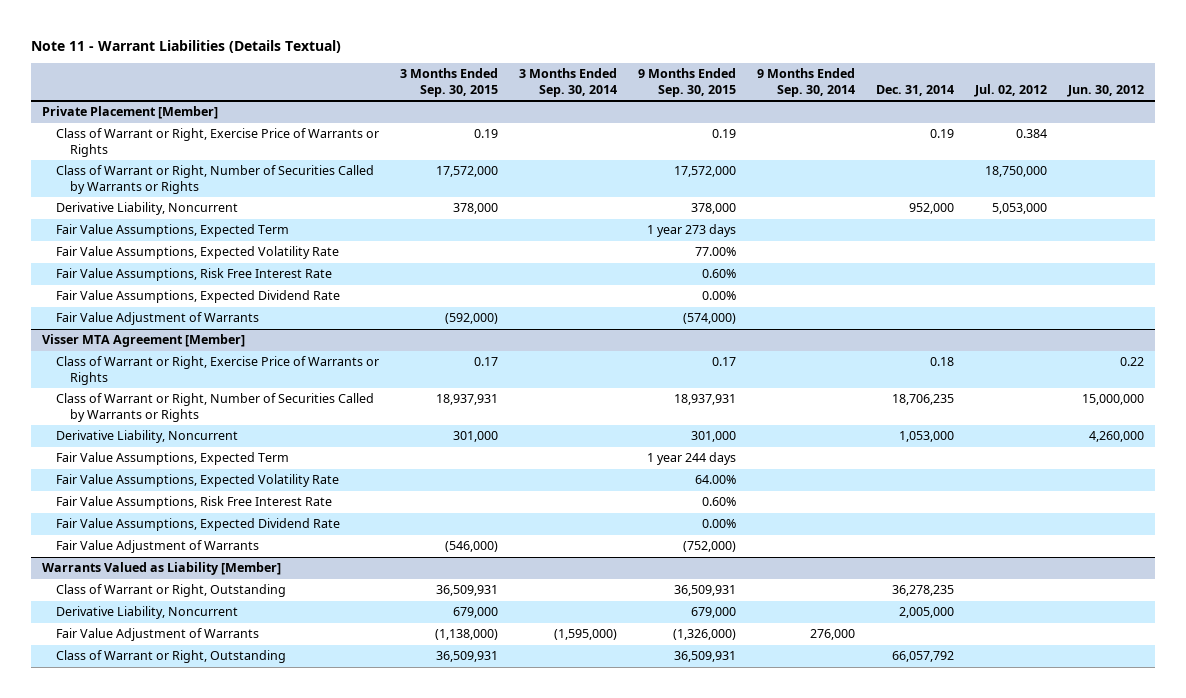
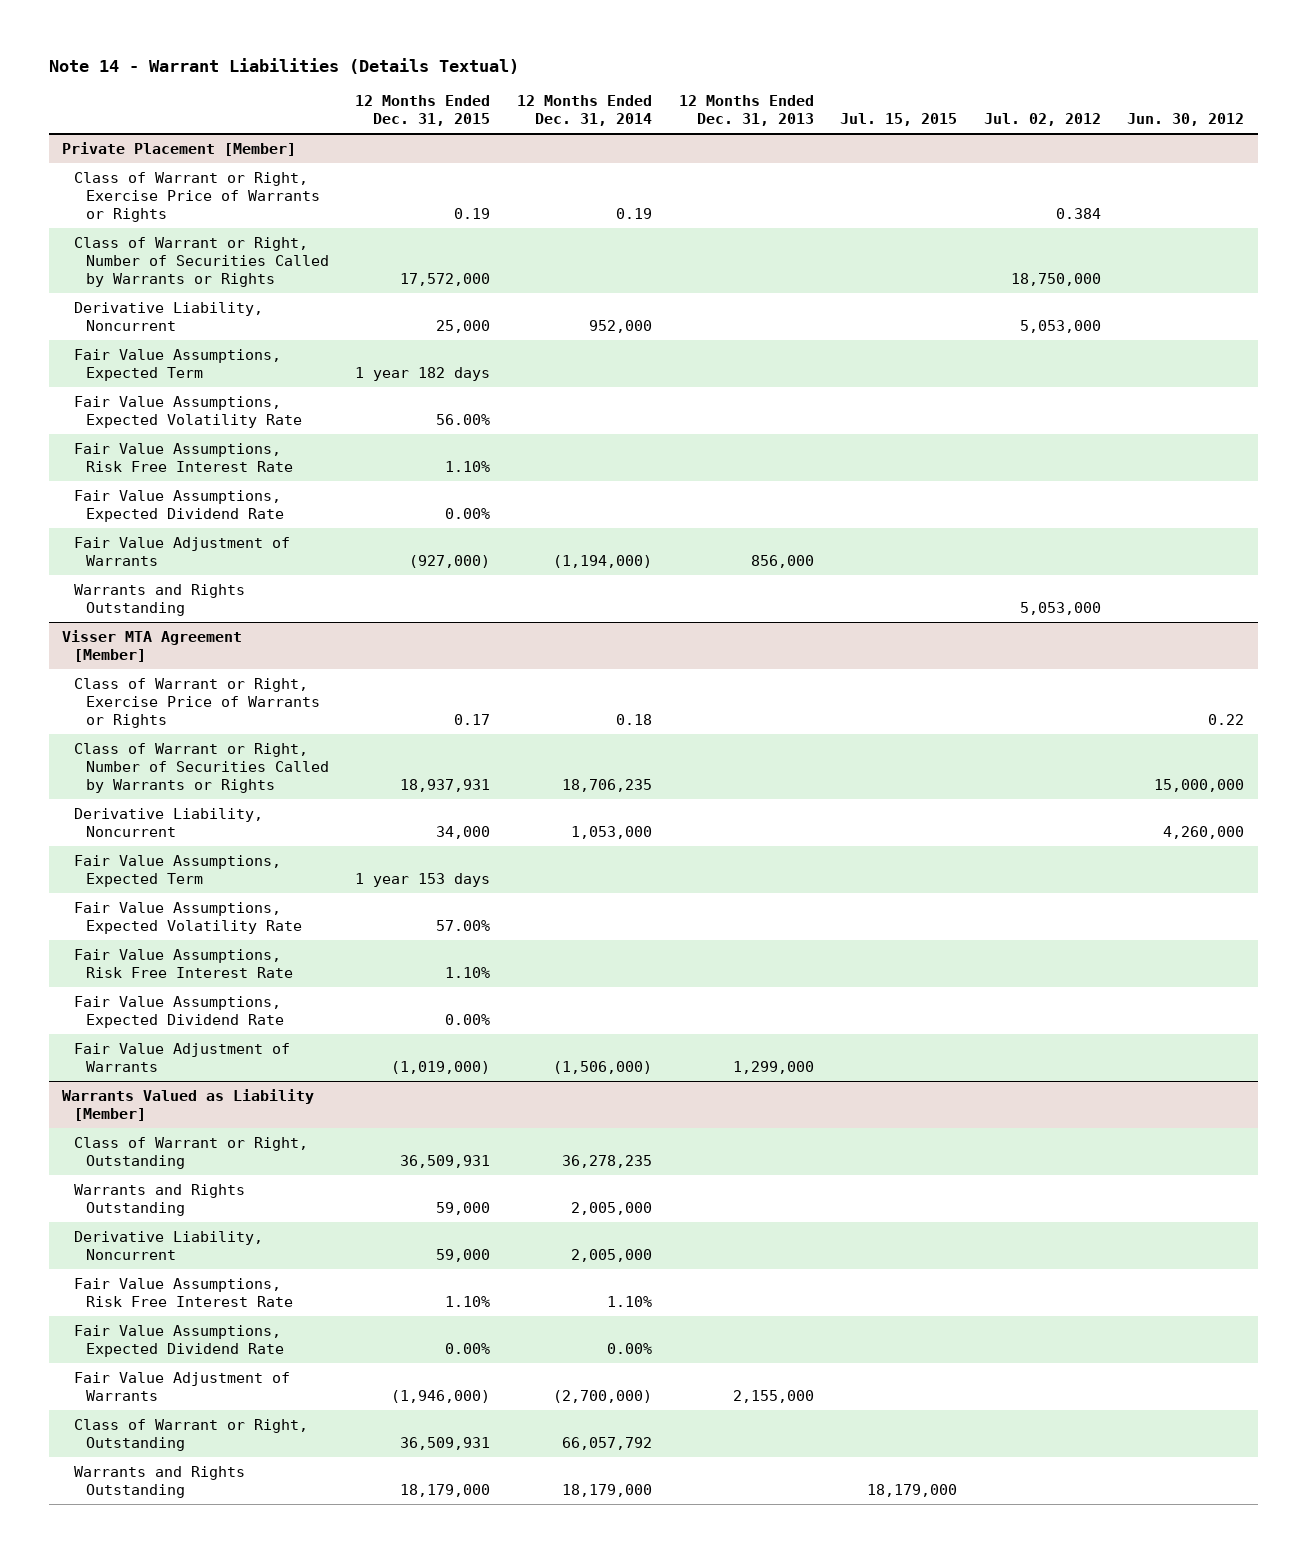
[31,39,342,53] Note 11 - Warrant Liabilities (Details Textual) -> [48,57,519,74] Note 14 - Warrant Liabilities (Details Textual)
[400,68,499,97] 3 Months Ended Sep. 30, 2015 -> none
[519,68,618,97] 3 Months Ended Sep. 30, 2014 -> none
[638,68,737,97] 9 Months Ended Sep. 30, 2015 -> none
[757,68,856,97] 9 Months Ended Sep. 30, 2014 -> none
[876,84,955,96] Dec. 31, 2014 -> none
none -> [355,95,491,127] 12 Months Ended Dec. 31, 2015
none -> [516,95,652,127] 12 Months Ended Dec. 31, 2014
none -> [678,95,814,127] 12 Months Ended Dec. 31, 2013
none -> [840,113,958,127] Jul. 15, 2015
none -> [73,584,245,616] Warrants and Rights Outstanding
none -> [73,1184,245,1216] Warrants and Rights Outstanding
none -> [73,1278,293,1307] Fair Value Assumptions, Risk Free Interest Rate
none -> [73,1325,284,1357] Fair Value Assumptions, Expected Dividend Rate
none -> [73,1466,245,1498] Warrants and Rights Outstanding

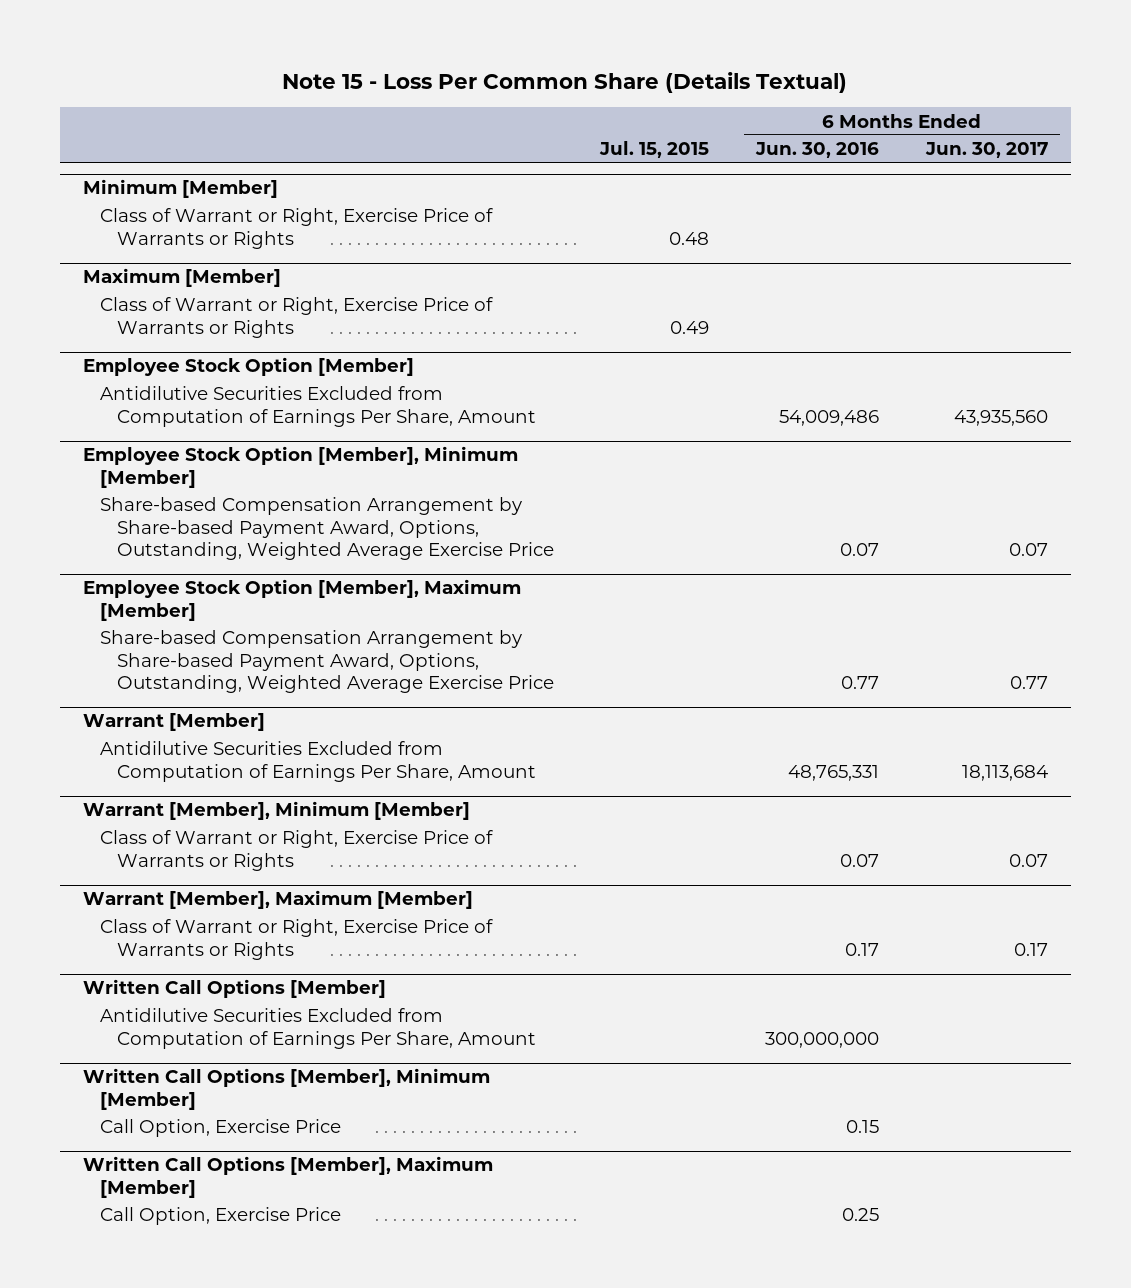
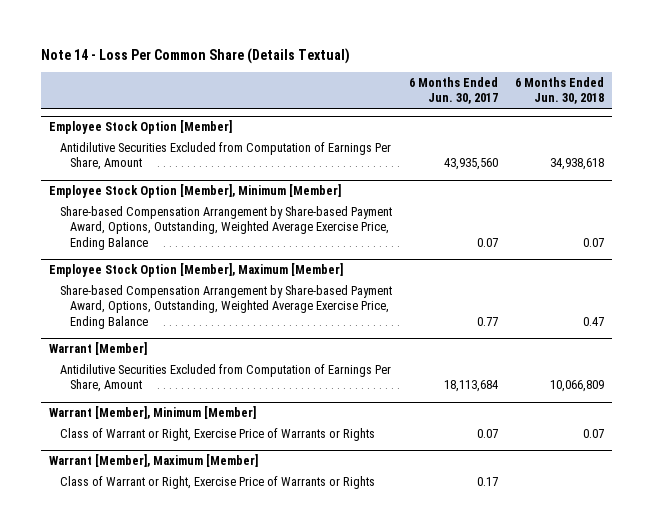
[282,71,848,93] Note 15 - Loss Per Common Share (Details Textual) -> [40,47,350,64] Note 14 - Loss Per Common Share (Details Textual)
[599,140,710,158] Jul. 15, 2015 -> none
[755,141,880,158] Jun. 30, 2016 -> none
none -> [514,76,604,105] 6 Months Ended Jun. 30, 2018
[83,179,279,199] Minimum [Member] -> none
[99,208,493,249] Class of Warrant or Right, Exercise Price of Warrants or Rights -> none
[83,268,282,288] Maximum [Member] -> none
[99,297,493,338] Class of Warrant or Right, Exercise Price of Warrants or Rights -> none
[99,497,554,560] Share-based Compensation Arrangement by Share-based Payment Award, Options, Outstanding, Weighted Average Exercise Price -> [59,205,392,250] Share-based Compensation Arrangement by Share-based Payment Award, Options, Outstanding, Weighted Average Exercise Price, Ending Balance
[99,630,554,693] Share-based Compensation Arrangement by Share-based Payment Award, Options, Outstanding, Weighted Average Exercise Price -> [59,284,392,329] Share-based Compensation Arrangement by Share-based Payment Award, Options, Outstanding, Weighted Average Exercise Price, Ending Balance
[83,979,387,999] Written Call Options [Member] -> none
[99,1008,536,1049] Antidilutive Securities Excluded from Computation of Earnings Per Share, Amount -> none
[83,1068,491,1110] Written Call Options [Member], Minimum [Member] -> none
[99,1119,341,1138] Call Option, Exercise Price -> none
[83,1156,494,1198] Written Call Options [Member], Maximum [Member] -> none
[99,1207,341,1226] Call Option, Exercise Price -> none

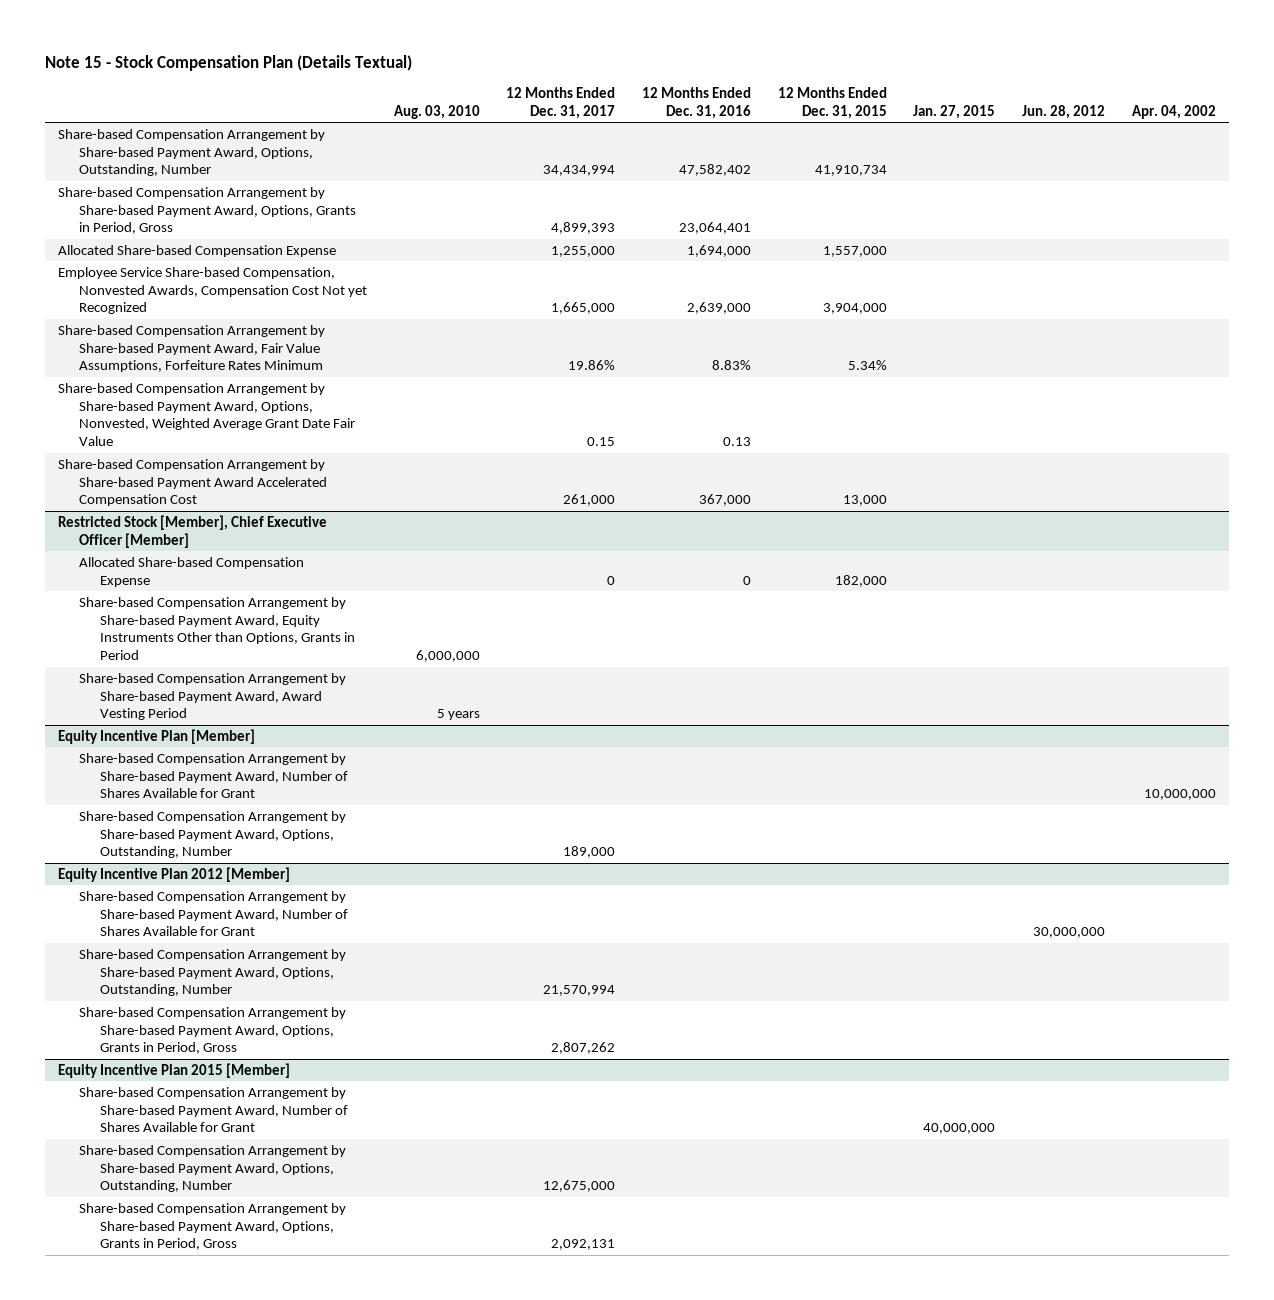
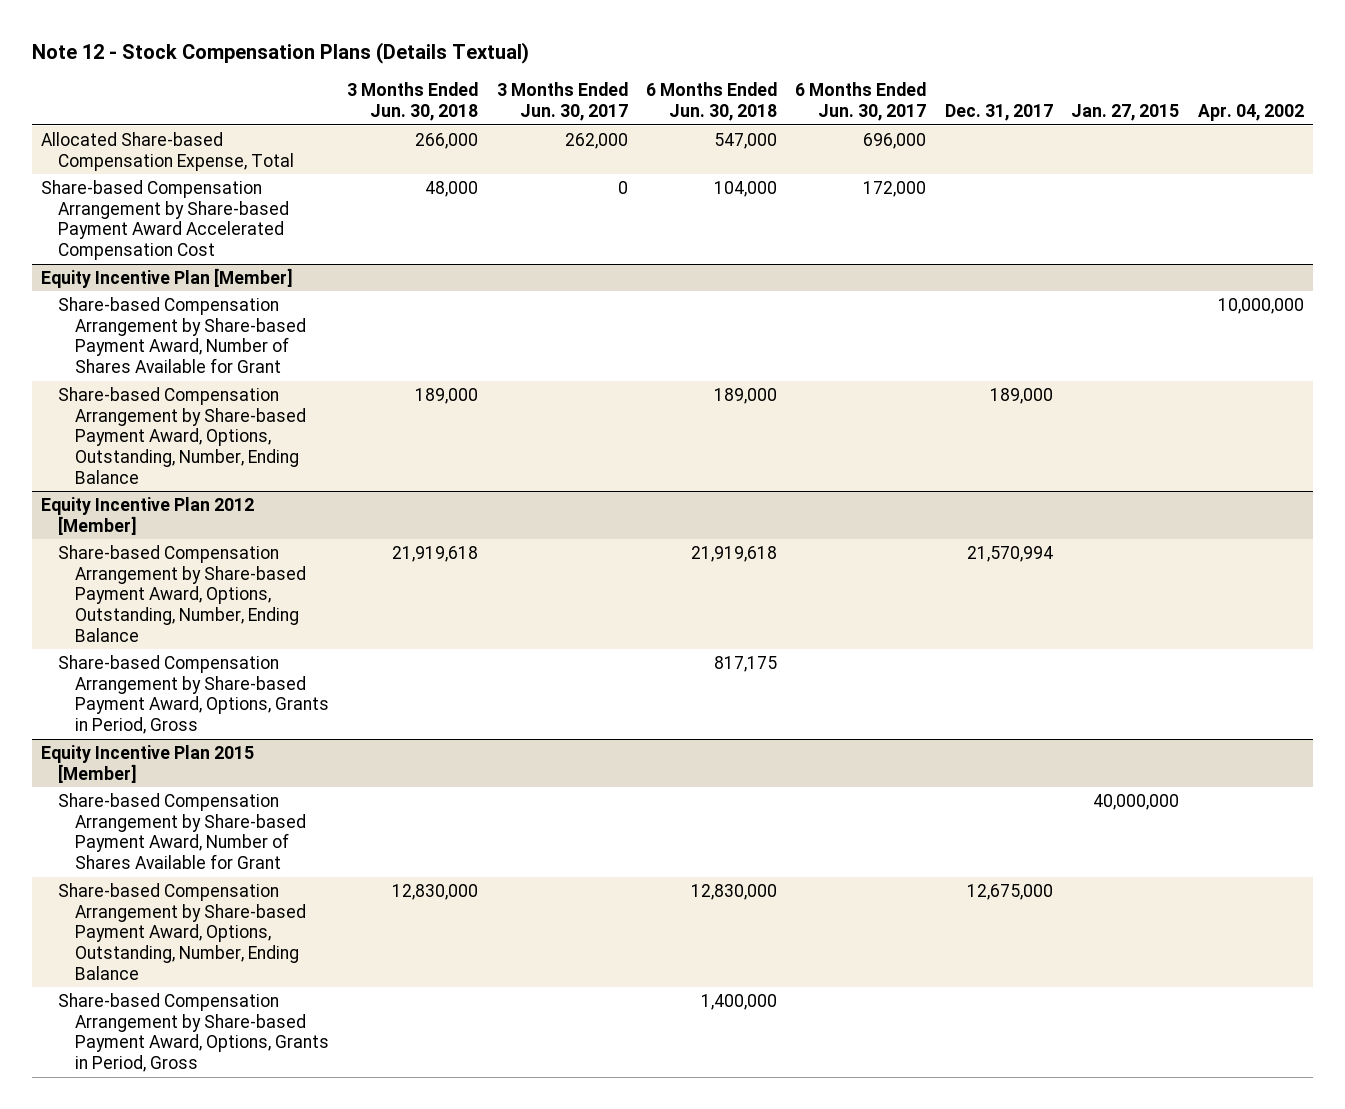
[45,54,413,71] Note 15 - Stock Compensation Plan (Details Textual) -> [31,42,529,65] Note 12 - Stock Compensation Plans (Details Textual)
[393,104,480,119] Aug. 03, 2010 -> none
[506,87,616,119] 12 Months Ended Dec. 31, 2017 -> none
[642,87,752,119] 12 Months Ended Dec. 31, 2016 -> none
[777,87,887,119] 12 Months Ended Dec. 31, 2015 -> none
[1022,104,1106,119] Jun. 28, 2012 -> none
none -> [347,82,479,122] 3 Months Ended Jun. 30, 2018
none -> [496,82,628,122] 3 Months Ended Jun. 30, 2017
none -> [646,82,778,122] 6 Months Ended Jun. 30, 2018
none -> [795,82,927,122] 6 Months Ended Jun. 30, 2017
none -> [944,104,1053,122] Dec. 31, 2017
[58,128,326,177] Share-based Compensation Arrangement by Share-based Payment Award, Options, Outstanding, Number -> none
[58,186,357,235] Share-based Compensation Arrangement by Share-based Payment Award, Options, Grants in Period, Gross -> none
[58,266,368,315] Employee Service Share-based Compensation, Nonvested Awards, Compensation Cost Not yet Recognized -> none
[58,324,326,373] Share-based Compensation Arrangement by Share-based Payment Award, Fair Value Assumptions, Forfeiture Rates Minimum -> none
[58,382,356,447] Share-based Compensation Arrangement by Share-based Payment Award, Options, Nonvested, Weighted Average Grant Date Fair Value -> none
[58,244,337,257] Allocated Share-based Compensation Expense -> [41,131,294,171] Allocated Share-based Compensation Expense, Total
[58,514,328,548] Restricted Stock [Member], Chief Executive Officer [Member] -> none
[79,556,305,587] Allocated Share-based Compensation Expense -> none
[79,596,355,661] Share-based Compensation Arrangement by Share-based Payment Award, Equity Instruments Other than Options, Grants in Period -> none
[79,672,347,721] Share-based Compensation Arrangement by Share-based Payment Award, Award Vesting Period -> none
[79,810,347,859] Share-based Compensation Arrangement by Share-based Payment Award, Options, Outstanding, Number -> [57,386,306,484] Share-based Compensation Arrangement by Share-based Payment Award, Options, Outstanding, Number, Ending Balance
[79,890,348,937] Share-based Compensation Arrangement by Share-based Payment Award, Number of Shares Available for Grant -> none
[79,948,347,997] Share-based Compensation Arrangement by Share-based Payment Award, Options, Outstanding, Number -> [57,544,306,642] Share-based Compensation Arrangement by Share-based Payment Award, Options, Outstanding, Number, Ending Balance
[79,1144,347,1193] Share-based Compensation Arrangement by Share-based Payment Award, Options, Outstanding, Number -> [57,882,306,980] Share-based Compensation Arrangement by Share-based Payment Award, Options, Outstanding, Number, Ending Balance

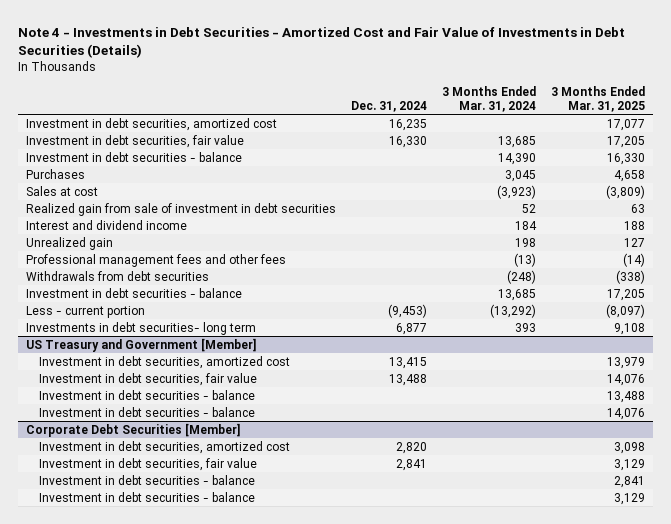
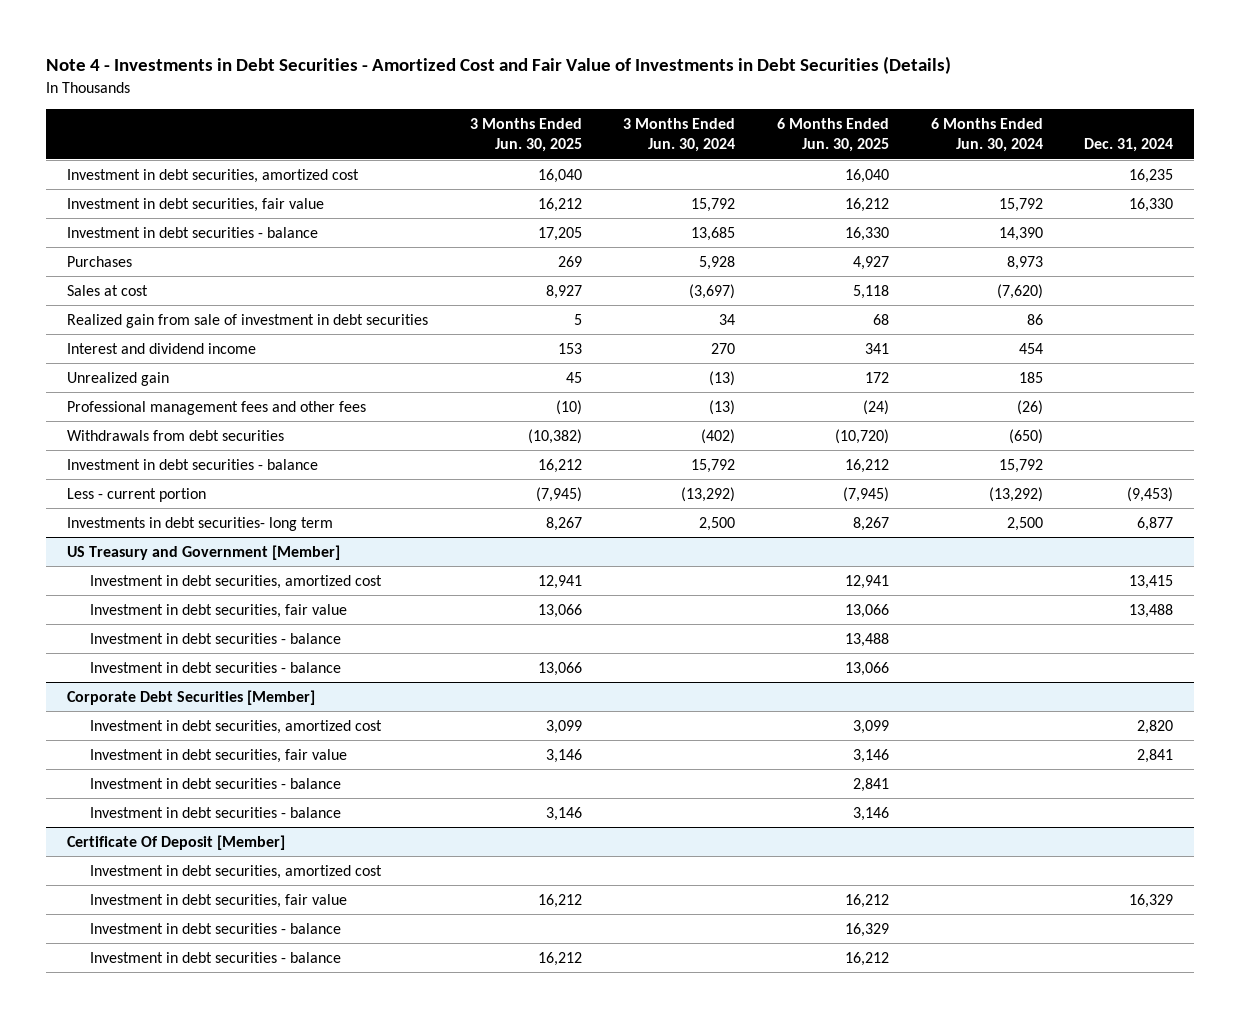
[441,86,536,112] 3 Months Ended Mar. 31, 2024 -> none
[551,86,646,112] 3 Months Ended Mar. 31, 2025 -> none
none -> [469,117,582,153] 3 Months Ended Jun. 30, 2025
none -> [623,117,736,153] 3 Months Ended Jun. 30, 2024
none -> [777,117,890,153] 6 Months Ended Jun. 30, 2025
none -> [930,117,1043,153] 6 Months Ended Jun. 30, 2024
none -> [66,834,285,850] Certificate Of Deposit [Member]
none -> [89,864,382,879] Investment in debt securities, amortized cost
none -> [89,893,347,908] Investment in debt securities, fair value
none -> [89,922,341,934] Investment in debt securities - balance
none -> [89,951,341,963] Investment in debt securities - balance

